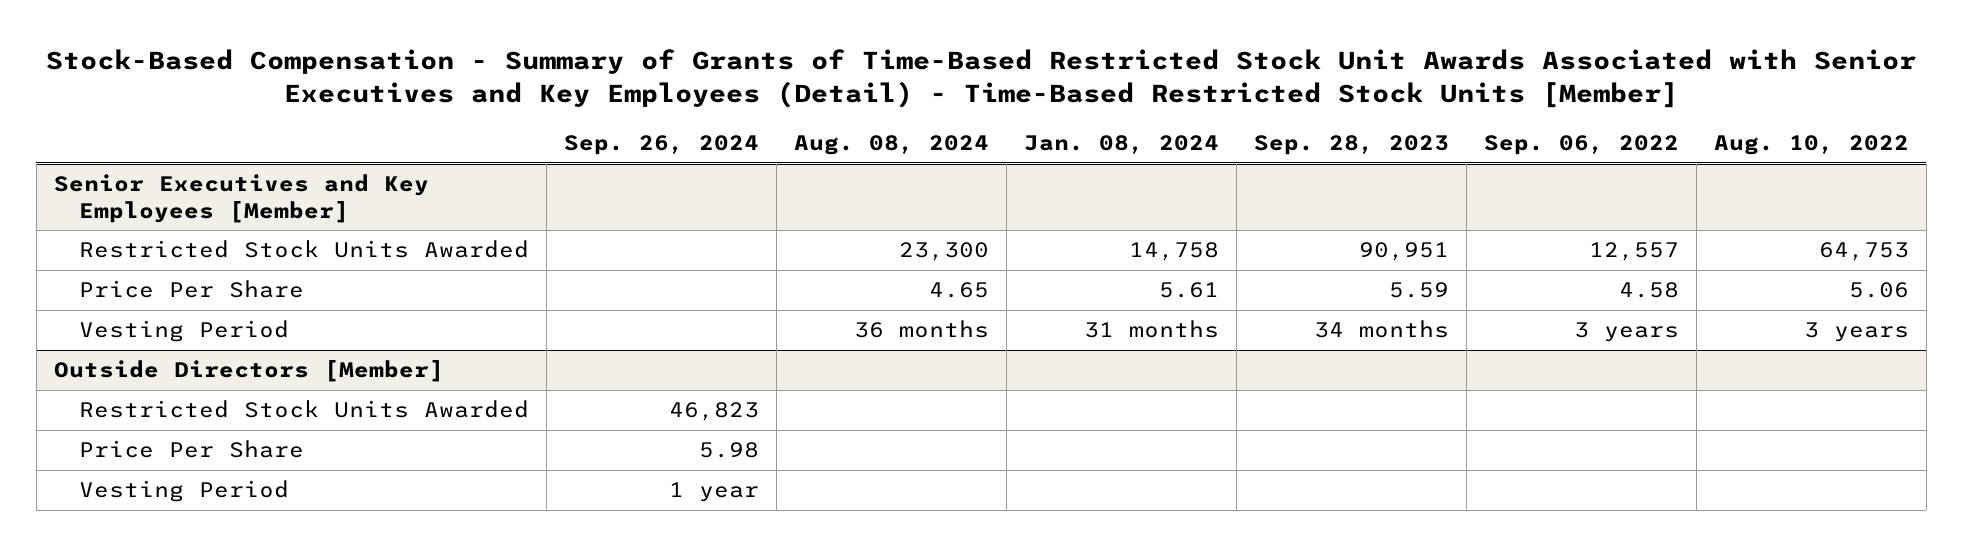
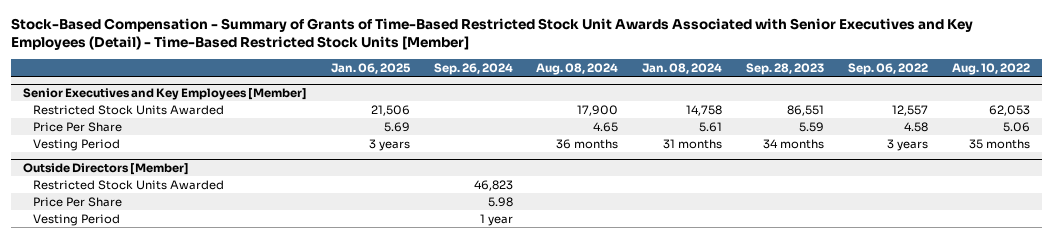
none -> [330,62,411,74] Jan. 06, 2025
[898,242,989,262] 23,300 -> [577,104,619,116] 17,900
[1358,242,1449,262] 90,951 -> [787,104,825,116] 86,551
[1818,242,1909,262] 64,753 -> [988,104,1030,116] 62,053
[1803,322,1909,343] 3 years -> [968,138,1030,149] 35 months

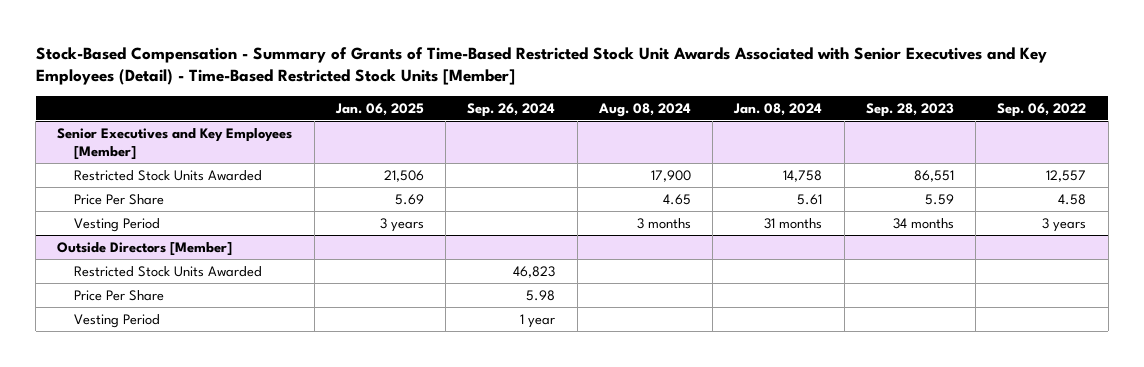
[951,62,1030,75] Aug. 10, 2022 -> none
[556,138,619,149] 36 months -> [636,217,691,229] 3 months

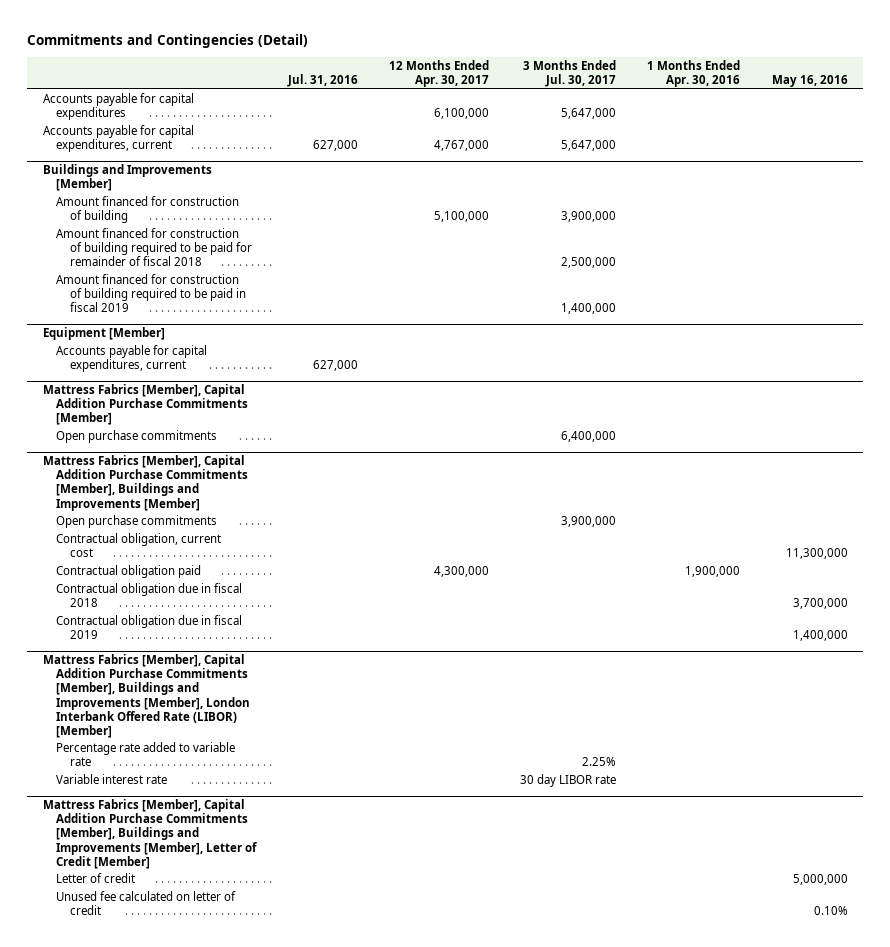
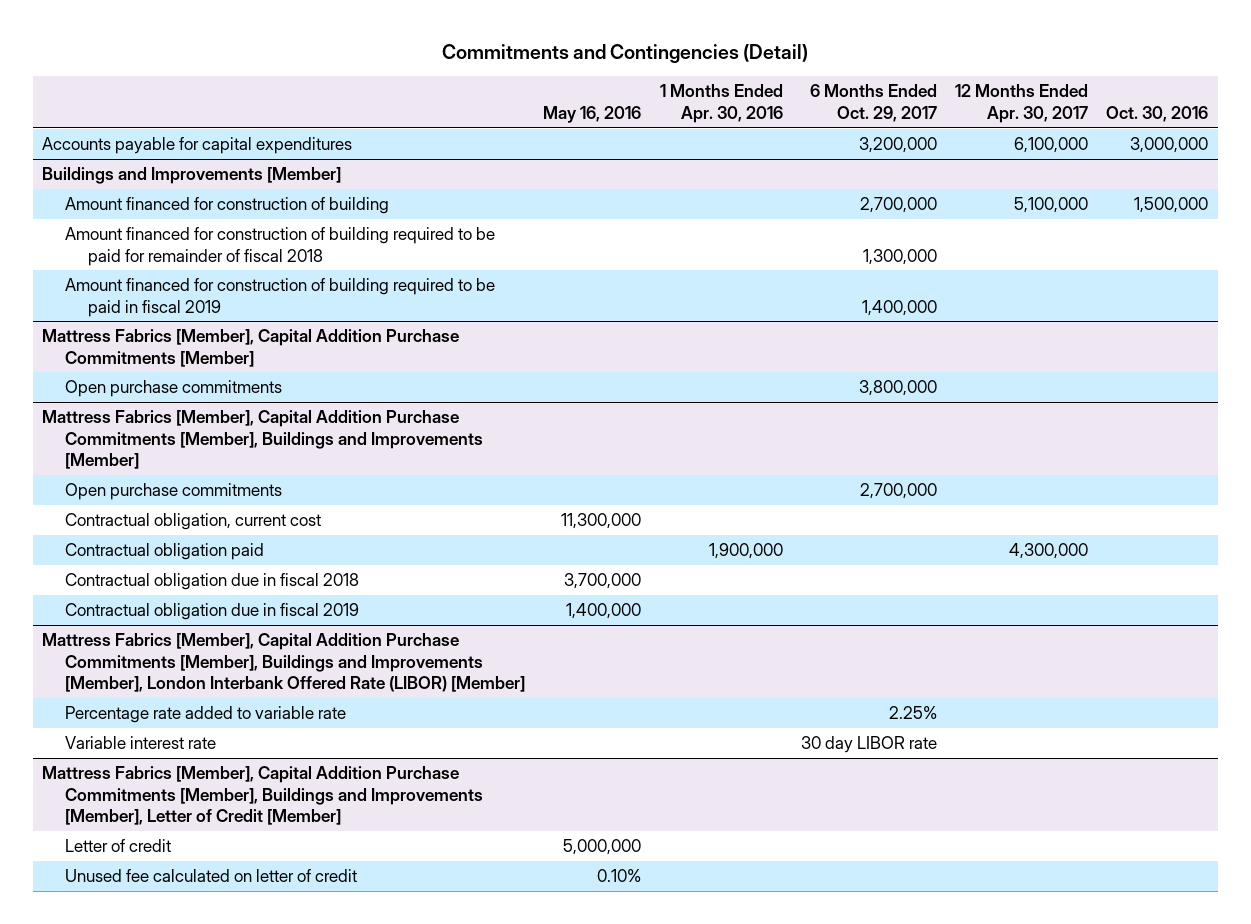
[286,73,358,87] Jul. 31, 2016 -> none
[523,59,617,87] 3 Months Ended Jul. 30, 2017 -> none
none -> [809,84,937,122] 6 Months Ended Oct. 29, 2017
none -> [1106,105,1209,122] Oct. 30, 2016
[42,124,194,153] Accounts payable for capital expenditures, current -> none
[42,327,165,341] Equipment [Member] -> none
[56,344,208,373] Accounts payable for capital expenditures, current -> none

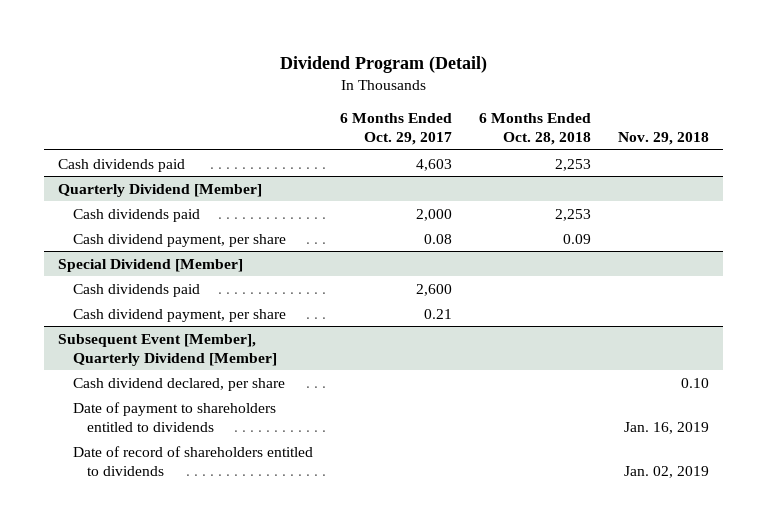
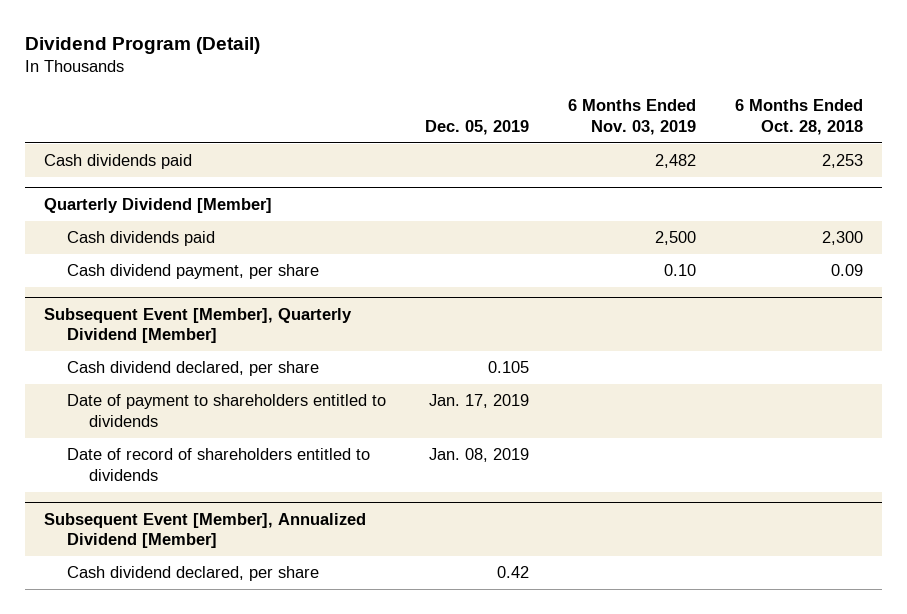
[339,112,452,146] 6 Months Ended Oct. 29, 2017 -> none
[618,132,710,146] Nov. 29, 2018 -> none
none -> [424,119,529,135] Dec. 05, 2019
none -> [567,99,696,135] 6 Months Ended Nov. 03, 2019
[555,208,592,221] 2,253 -> [821,231,863,246] 2,300
[58,258,244,272] Special Dividend [Member] -> none
[72,283,200,297] Cash dividends paid -> none
[72,308,286,322] Cash dividend payment, per share -> none
none -> [44,512,367,549] Subsequent Event [Member], Annualized Dividend [Member]
none -> [66,566,319,582] Cash dividend declared, per share

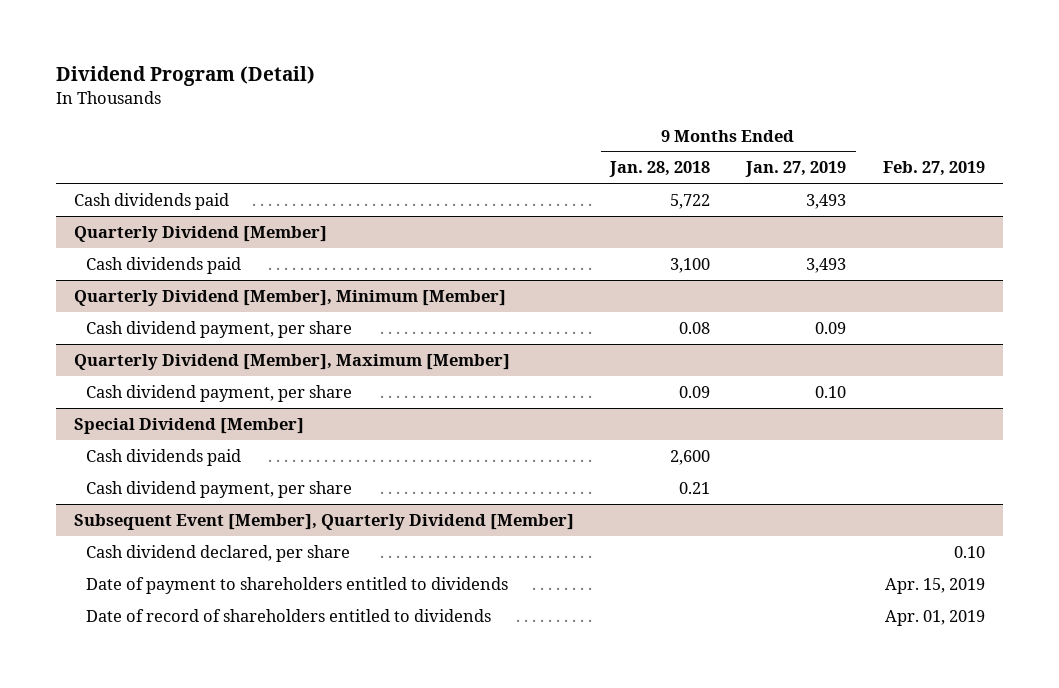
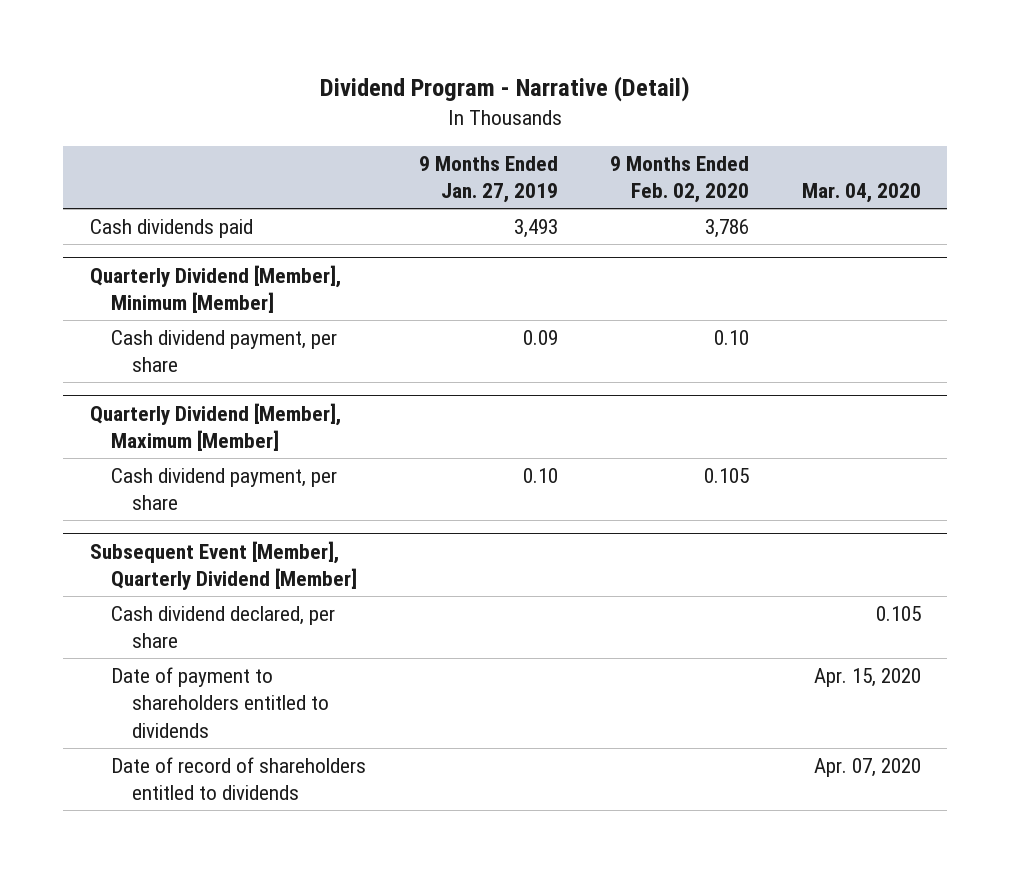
[55,66,315,87] Dividend Program (Detail) -> [320,76,691,103] Dividend Program - Narrative (Detail)
[609,161,711,178] Jan. 28, 2018 -> none
[882,161,985,177] Feb. 27, 2019 -> none
none -> [610,155,750,204] 9 Months Ended Feb. 02, 2020
none -> [802,183,922,204] Mar. 04, 2020
[73,225,327,242] Quarterly Dividend [Member] -> none
[86,256,242,274] Cash dividends paid -> none
[73,417,304,434] Special Dividend [Member] -> none
[86,448,242,466] Cash dividends paid -> none
[86,480,353,498] Cash dividend payment, per share -> none

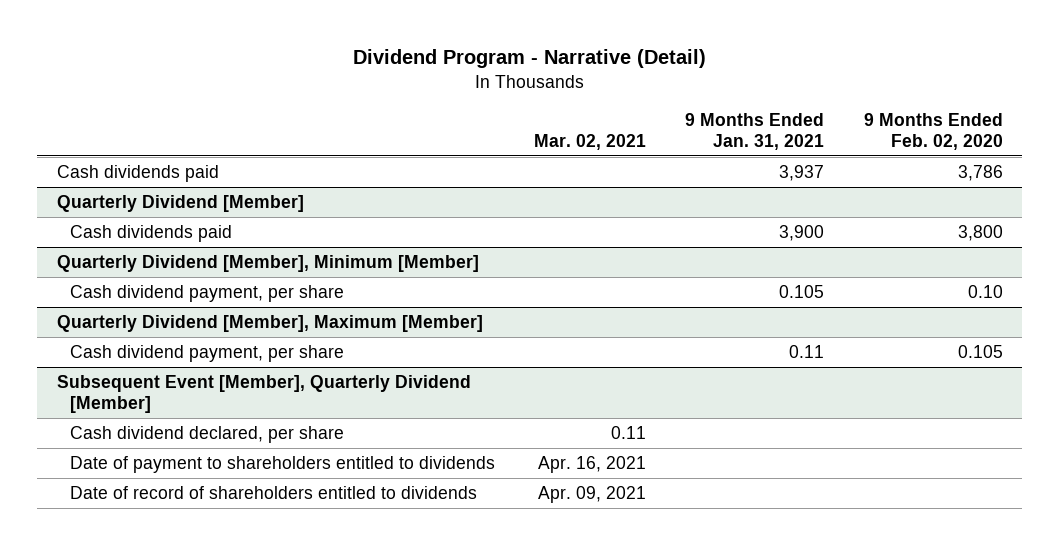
[418,155,558,204] 9 Months Ended Jan. 27, 2019 -> none
[802,183,922,204] Mar. 04, 2020 -> none
none -> [534,133,647,150] Mar. 02, 2021
none -> [685,112,825,150] 9 Months Ended Jan. 31, 2021
none -> [57,194,305,212] Quarterly Dividend [Member]
none -> [69,224,232,242] Cash dividends paid

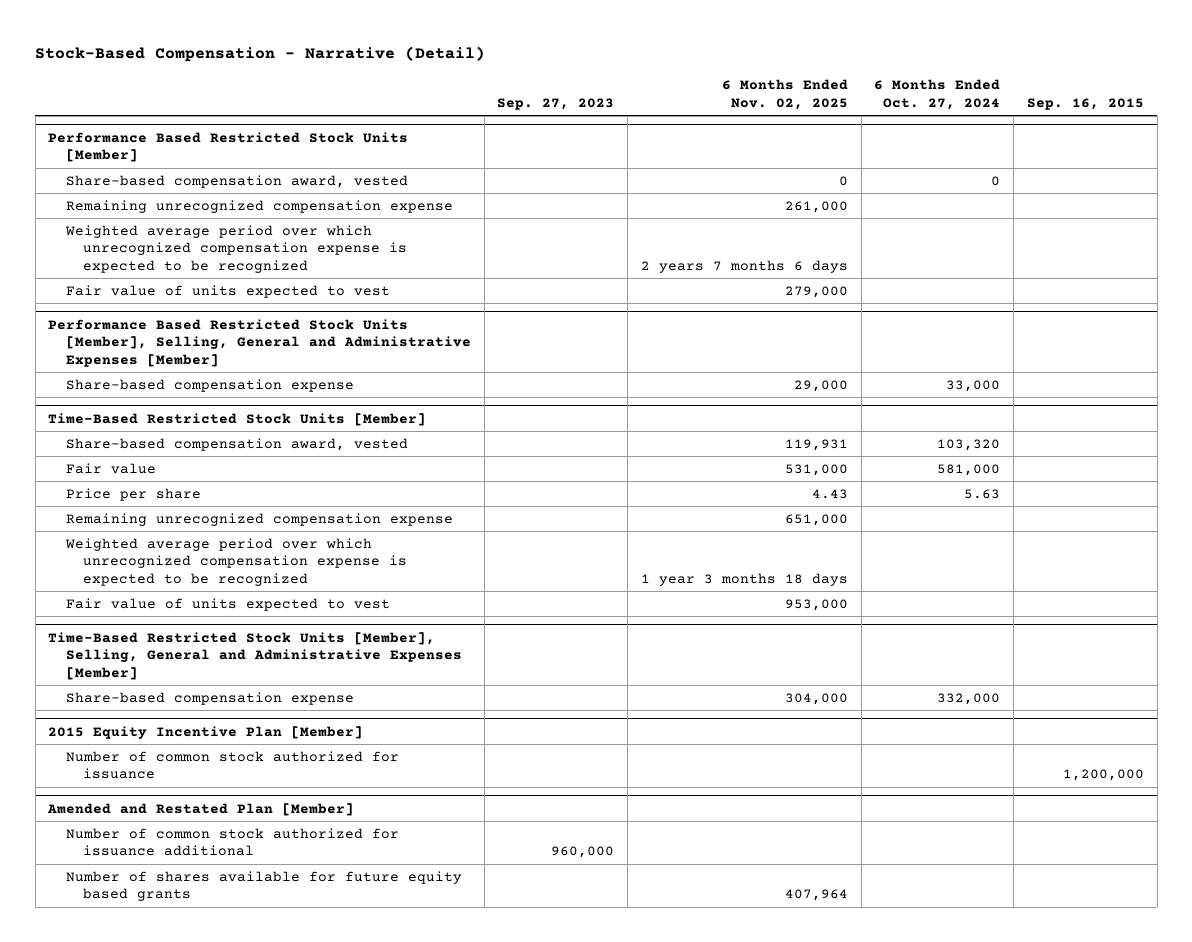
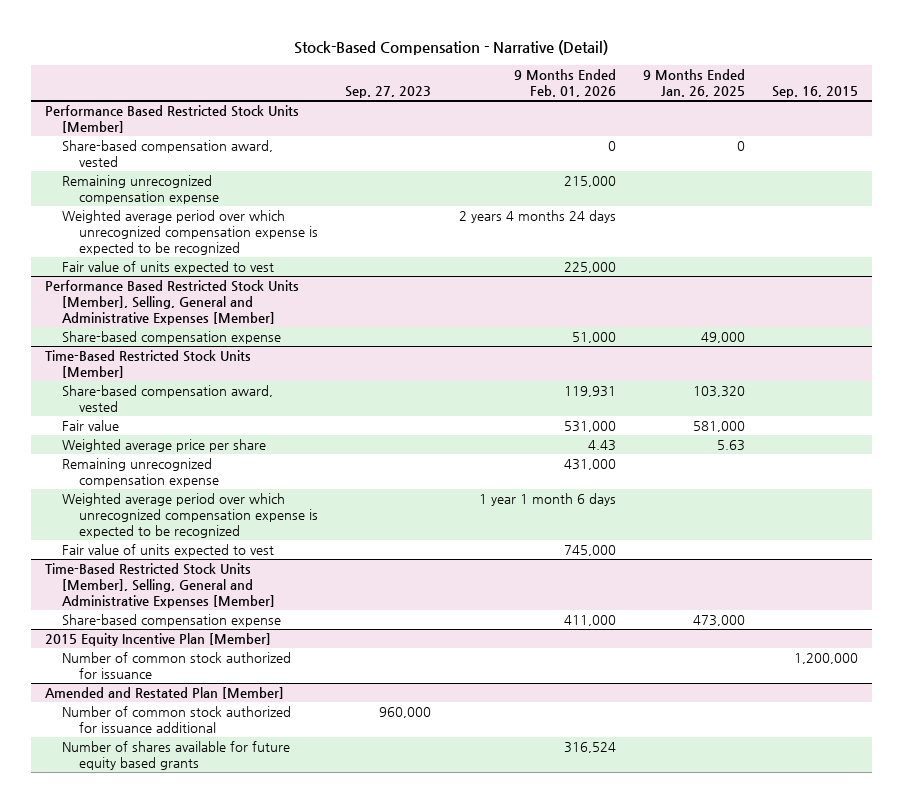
[721,79,848,110] 6 Months Ended Nov. 02, 2025 -> none
[874,79,1001,110] 6 Months Ended Oct. 27, 2024 -> none
none -> [513,69,616,98] 9 Months Ended Feb. 01, 2026
none -> [642,69,745,98] 9 Months Ended Jan. 26, 2025
[65,487,201,501] Price per share -> [62,439,267,453] Weighted average price per share

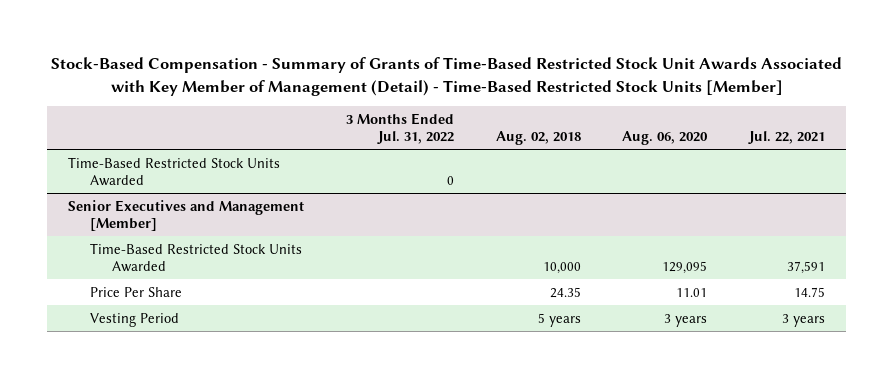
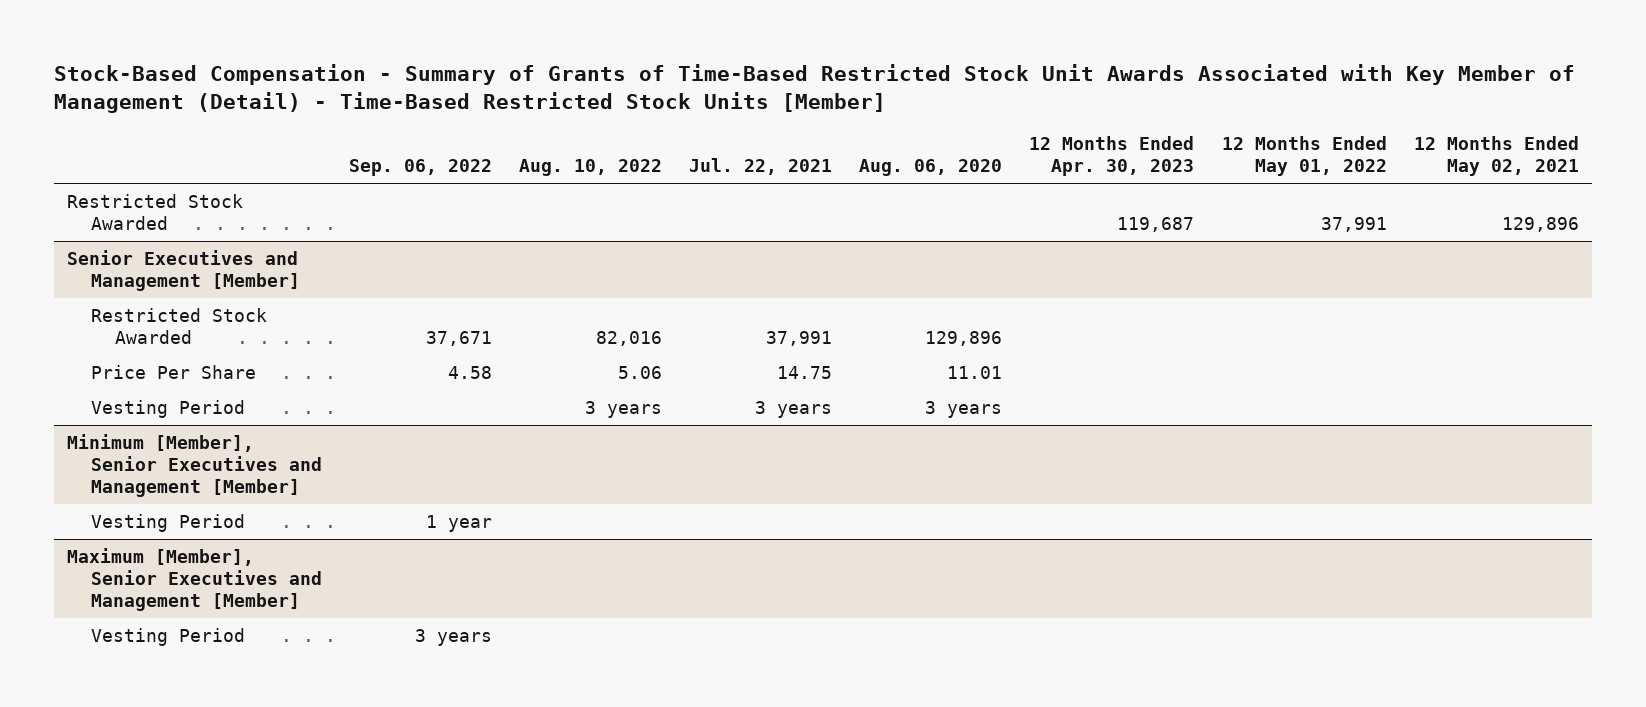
[345,113,454,144] 3 Months Ended Jul. 31, 2022 -> none
[495,130,581,145] Aug. 02, 2018 -> none
none -> [349,159,493,177] Sep. 06, 2022
none -> [519,159,663,177] Aug. 10, 2022
none -> [1029,136,1195,177] 12 Months Ended Apr. 30, 2023
none -> [1221,136,1387,177] 12 Months Ended May 01, 2022
none -> [1413,136,1579,177] 12 Months Ended May 02, 2021
[68,156,281,186] Time-Based Restricted Stock Units Awarded -> [67,193,244,230] Restricted Stock Awarded
[90,242,303,272] Time-Based Restricted Stock Units Awarded -> [91,307,268,344] Restricted Stock Awarded
[662,260,708,274] 129,095 -> [925,330,1003,346] 129,896
[787,260,826,274] 37,591 -> [766,330,833,346] 37,991
none -> [67,433,323,497] Minimum [Member], Senior Executives and Management [Member]
none -> [91,513,246,532] Vesting Period
none -> [67,547,323,611] Maximum [Member], Senior Executives and Management [Member]
none -> [91,627,246,646] Vesting Period

